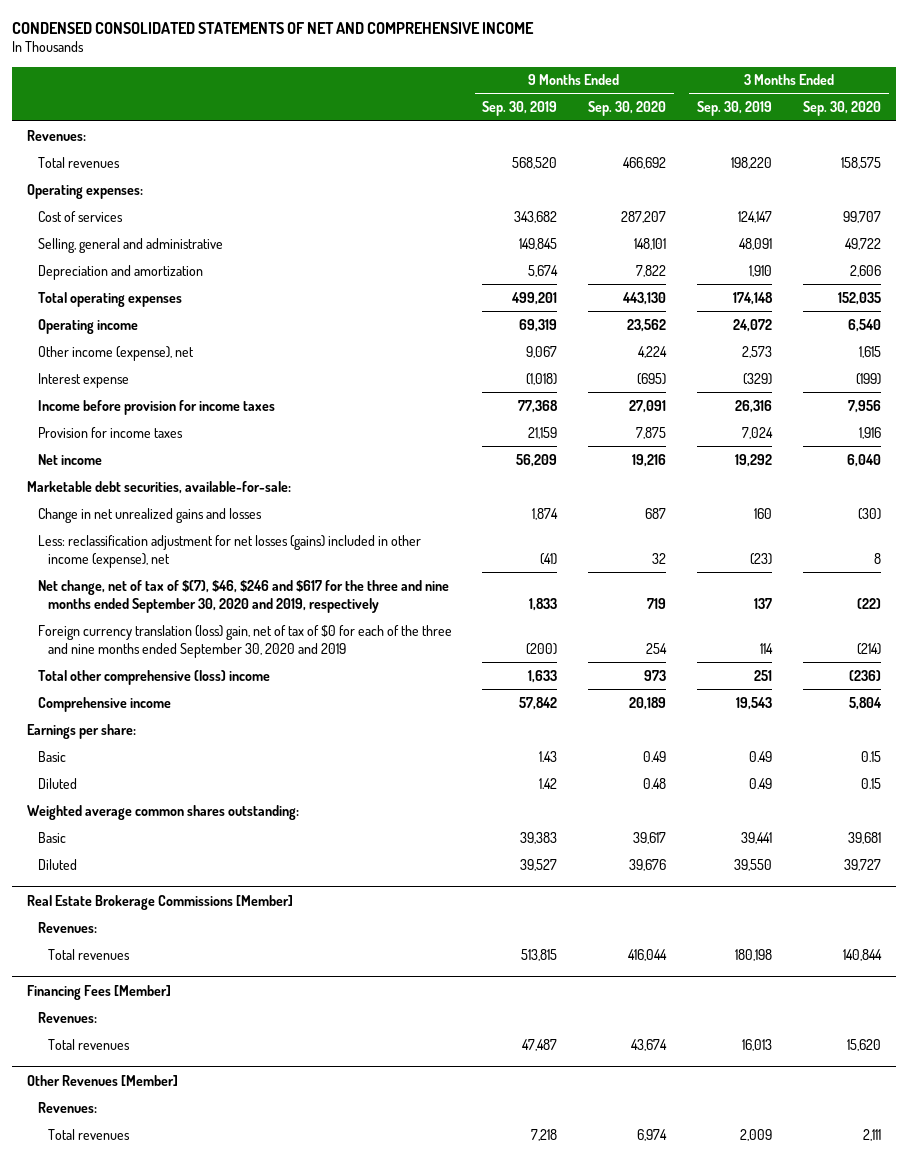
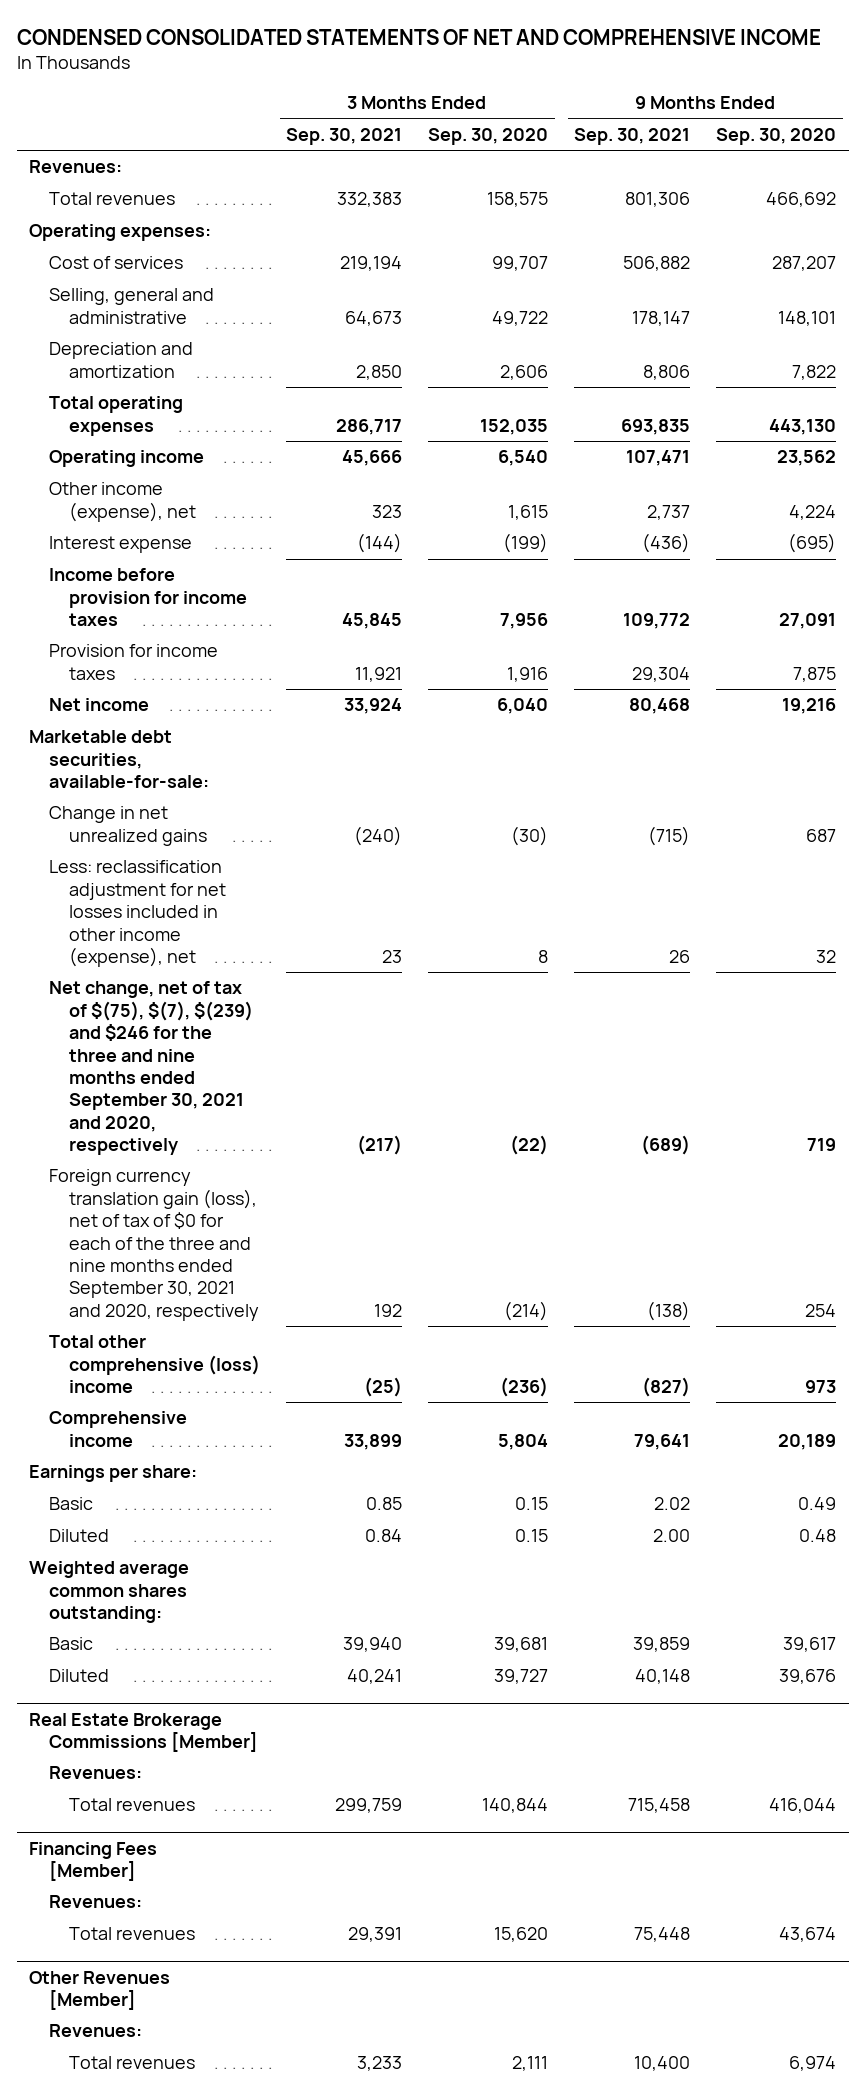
[482,101,558,117] Sep. 30, 2019 -> none
[697,101,773,117] Sep. 30, 2019 -> none
none -> [286,127,403,145] Sep. 30, 2021
none -> [574,127,691,145] Sep. 30, 2021
[37,507,262,523] Change in net unrealized gains and losses -> [49,806,208,846] Change in net unrealized gains
[37,534,421,568] Less: reclassification adjustment for net losses (gains) included in other income (expense), net -> [49,860,227,967] Less: reclassification adjustment for net losses included in other income (expense), net
[37,579,449,613] Net change, net of tax of $(7), $46, $246 and $617 for the three and nine months ended September 30, 2020 and 2019, respectively -> [49,981,254,1156] Net change, net of tax of $(75), $(7), $(239) and $246 for the three and nine months ended September 30, 2021 and 2020, respectively
[37,624,452,658] Foreign currency translation (loss) gain, net of tax of $0 for each of the three and nine months ended September 30, 2020 and 2019 -> [49,1169,260,1321] Foreign currency translation gain (loss), net of tax of $0 for each of the three and nine months ended September 30, 2021 and 2020, respectively

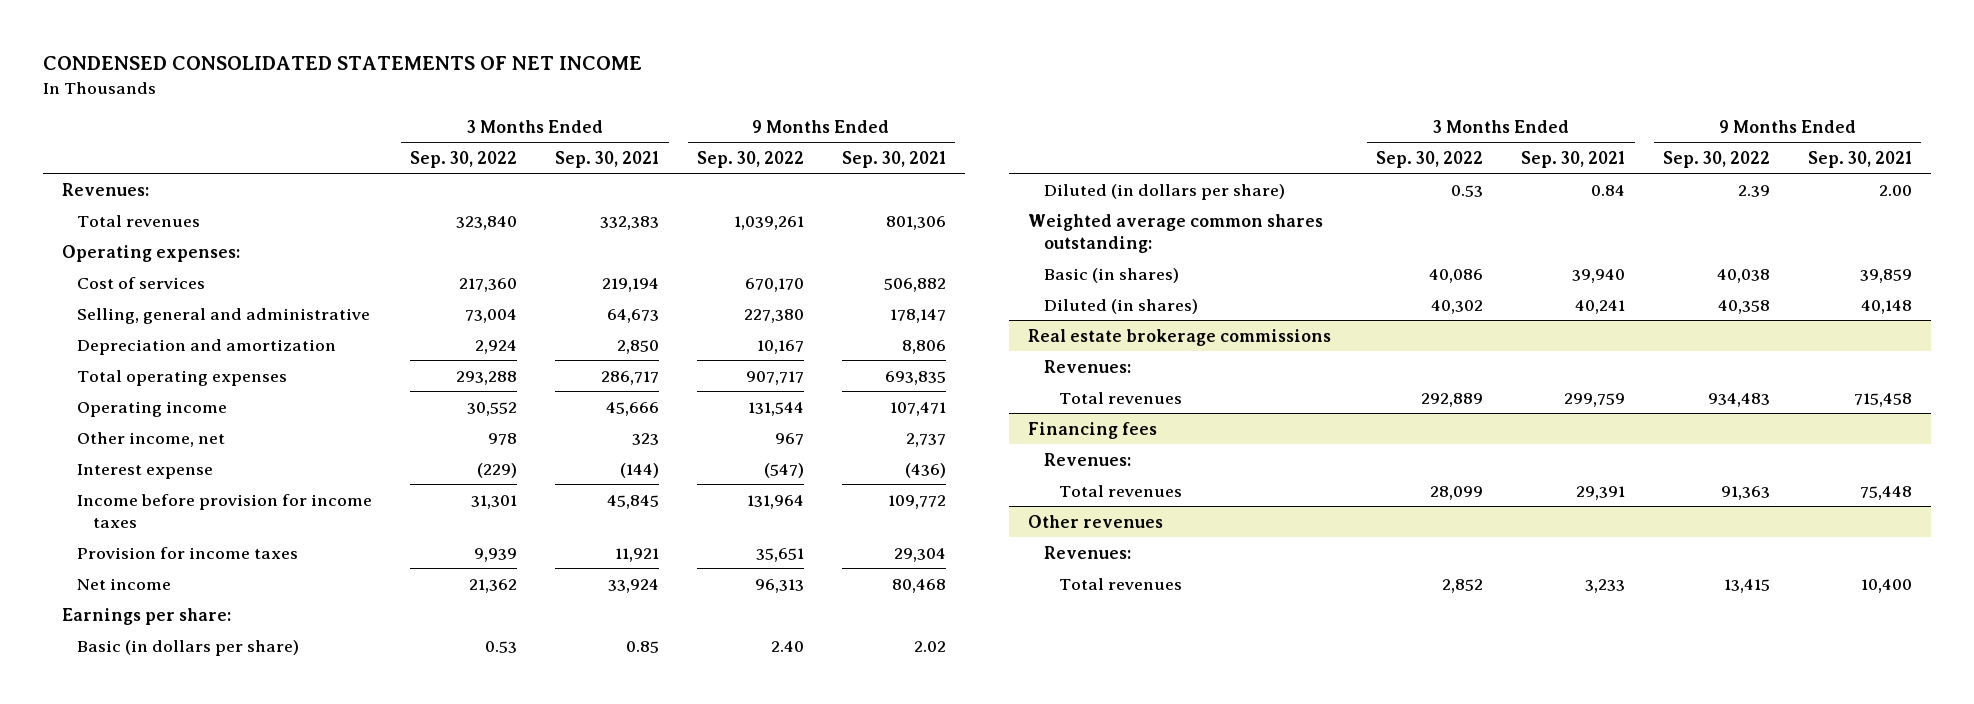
[16,28,821,45] CONDENSED CONSOLIDATED STATEMENTS OF NET AND COMPREHENSIVE INCOME -> [42,56,642,71] CONDENSED CONSOLIDATED STATEMENTS OF NET INCOME
[428,127,549,145] Sep. 30, 2020 -> none
[716,127,837,145] Sep. 30, 2020 -> none
none -> [410,150,518,168] Sep. 30, 2022
none -> [697,150,805,168] Sep. 30, 2022
[49,482,197,522] Other income (expense), net -> [77,431,226,447] Other income, net
[29,730,210,789] Marketable debt securities, available-for-sale: -> none
[49,806,208,846] Change in net unrealized gains -> none
[49,860,227,967] Less: reclassification adjustment for net losses included in other income (expense), net -> none
[49,981,254,1156] Net change, net of tax of $(75), $(7), $(239) and $246 for the three and nine months ended September 30, 2021 and 2020, respectively -> none
[49,1169,260,1321] Foreign currency translation gain (loss), net of tax of $0 for each of the three and nine months ended September 30, 2021 and 2020, respectively -> none
[49,1335,261,1394] Total other comprehensive (loss) income -> none
[49,1411,188,1447] Comprehensive income -> none
[49,1497,94,1511] Basic -> [77,639,300,656] Basic (in dollars per share)
[49,1529,110,1543] Diluted -> [1043,183,1285,200] Diluted (in dollars per share)
[49,1637,94,1651] Basic -> [1043,267,1179,283] Basic (in shares)
[49,1669,110,1683] Diluted -> [1043,298,1198,314] Diluted (in shares)
[29,1712,259,1752] Real Estate Brokerage Commissions [Member] -> [1027,328,1331,346] Real estate brokerage commissions
[29,1841,158,1881] Financing Fees [Member] -> [1027,421,1157,439] Financing fees
[29,1970,171,2010] Other Revenues [Member] -> [1027,514,1163,528] Other revenues

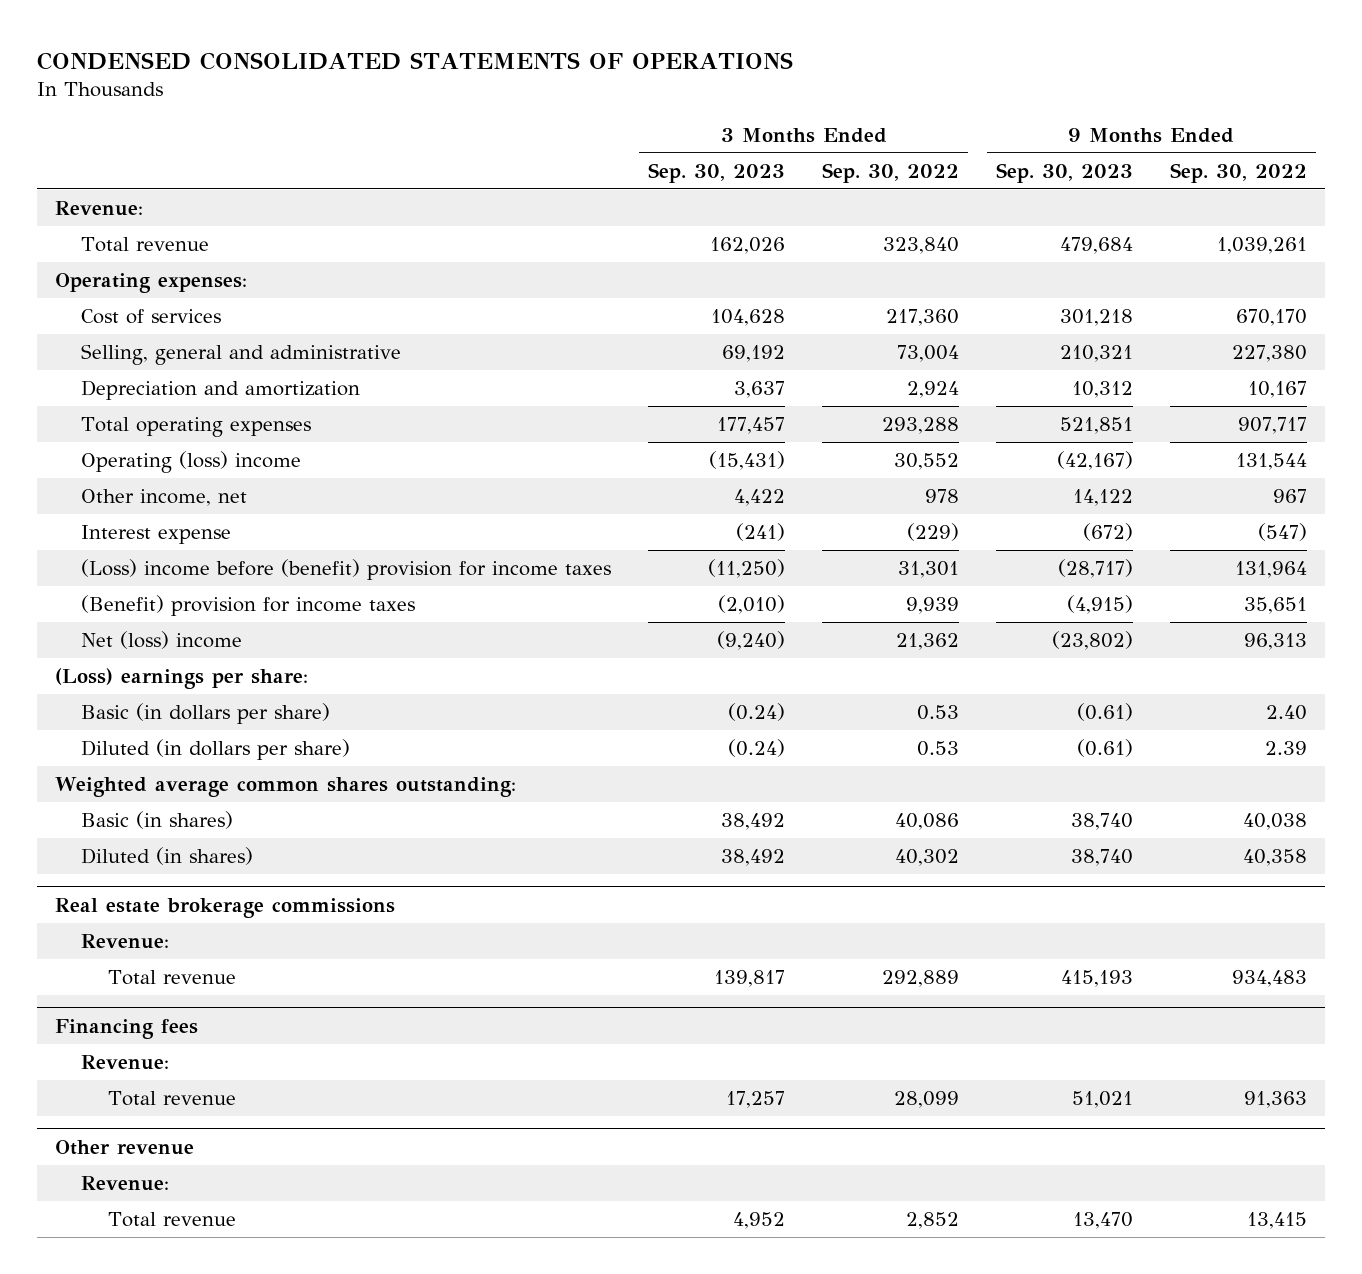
[42,56,642,71] CONDENSED CONSOLIDATED STATEMENTS OF NET INCOME -> [36,51,793,70] CONDENSED CONSOLIDATED STATEMENTS OF OPERATIONS
[555,150,660,168] Sep. 30, 2021 -> none
[841,150,946,168] Sep. 30, 2021 -> none
none -> [648,162,786,183] Sep. 30, 2023
none -> [995,162,1133,183] Sep. 30, 2023
[61,182,149,196] Revenues: -> [55,201,144,217] Revenue:
[77,214,201,227] Total revenues -> [81,237,210,253] Total revenue
[77,400,228,417] Operating income -> [81,451,302,474] Operating (loss) income
[77,493,373,528] Income before provision for income taxes -> [81,559,612,581] (Loss) income before (benefit) provision for income taxes
[77,546,299,559] Provision for income taxes -> [81,595,416,617] (Benefit) provision for income taxes
[77,577,172,590] Net income -> [81,631,243,650] Net (loss) income
[61,607,231,625] Earnings per share: -> [55,668,309,690] (Loss) earnings per share:
[1043,359,1131,373] Revenues: -> [81,934,170,950] Revenue:
[1059,391,1183,404] Total revenues -> [107,970,236,986] Total revenue
[1043,452,1131,466] Revenues: -> [81,1055,170,1071] Revenue:
[1059,484,1183,497] Total revenues -> [107,1091,236,1107] Total revenue
[1027,514,1163,528] Other revenues -> [55,1139,195,1155] Other revenue
[1043,545,1131,559] Revenues: -> [81,1176,170,1192] Revenue:
[1059,577,1183,590] Total revenues -> [107,1212,236,1228] Total revenue

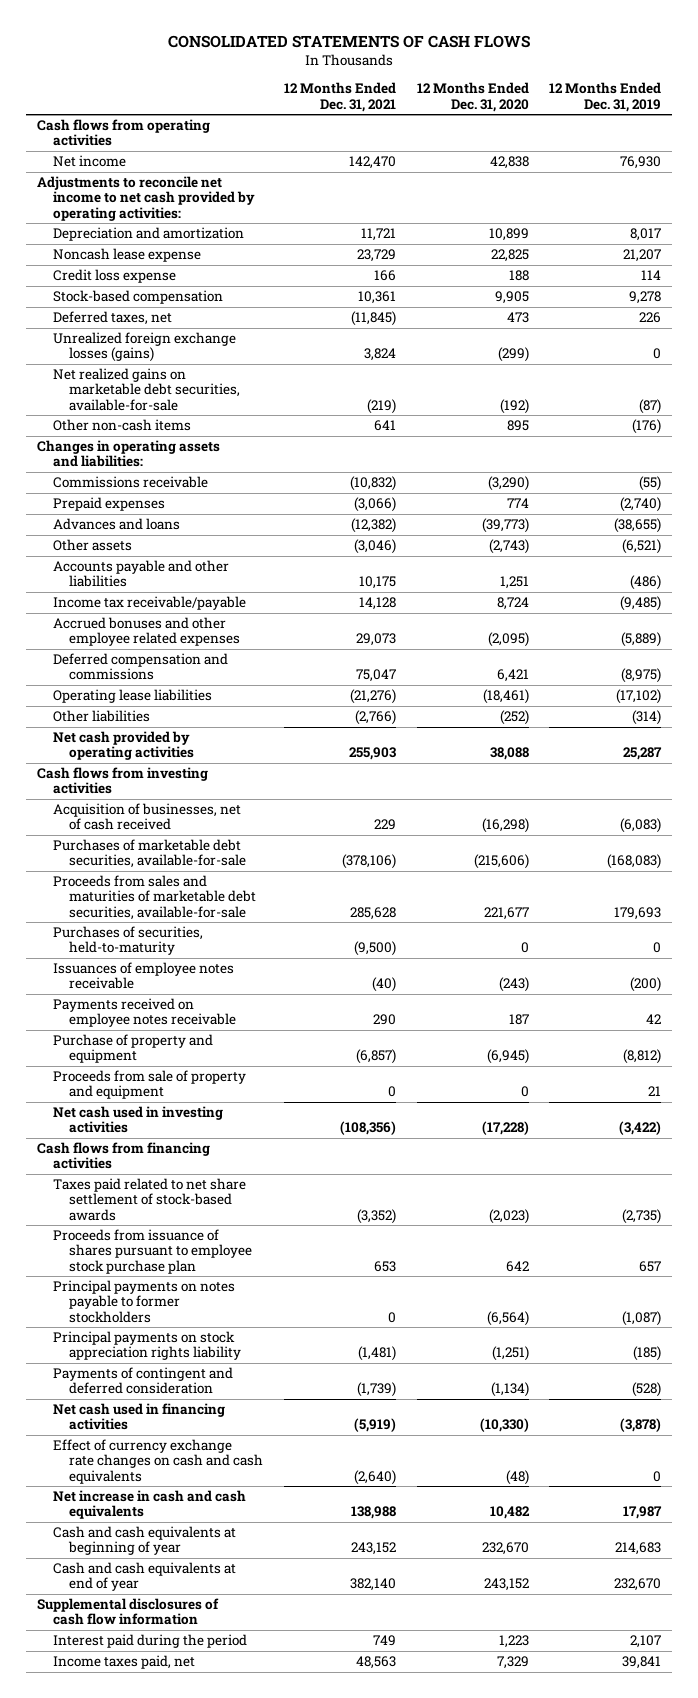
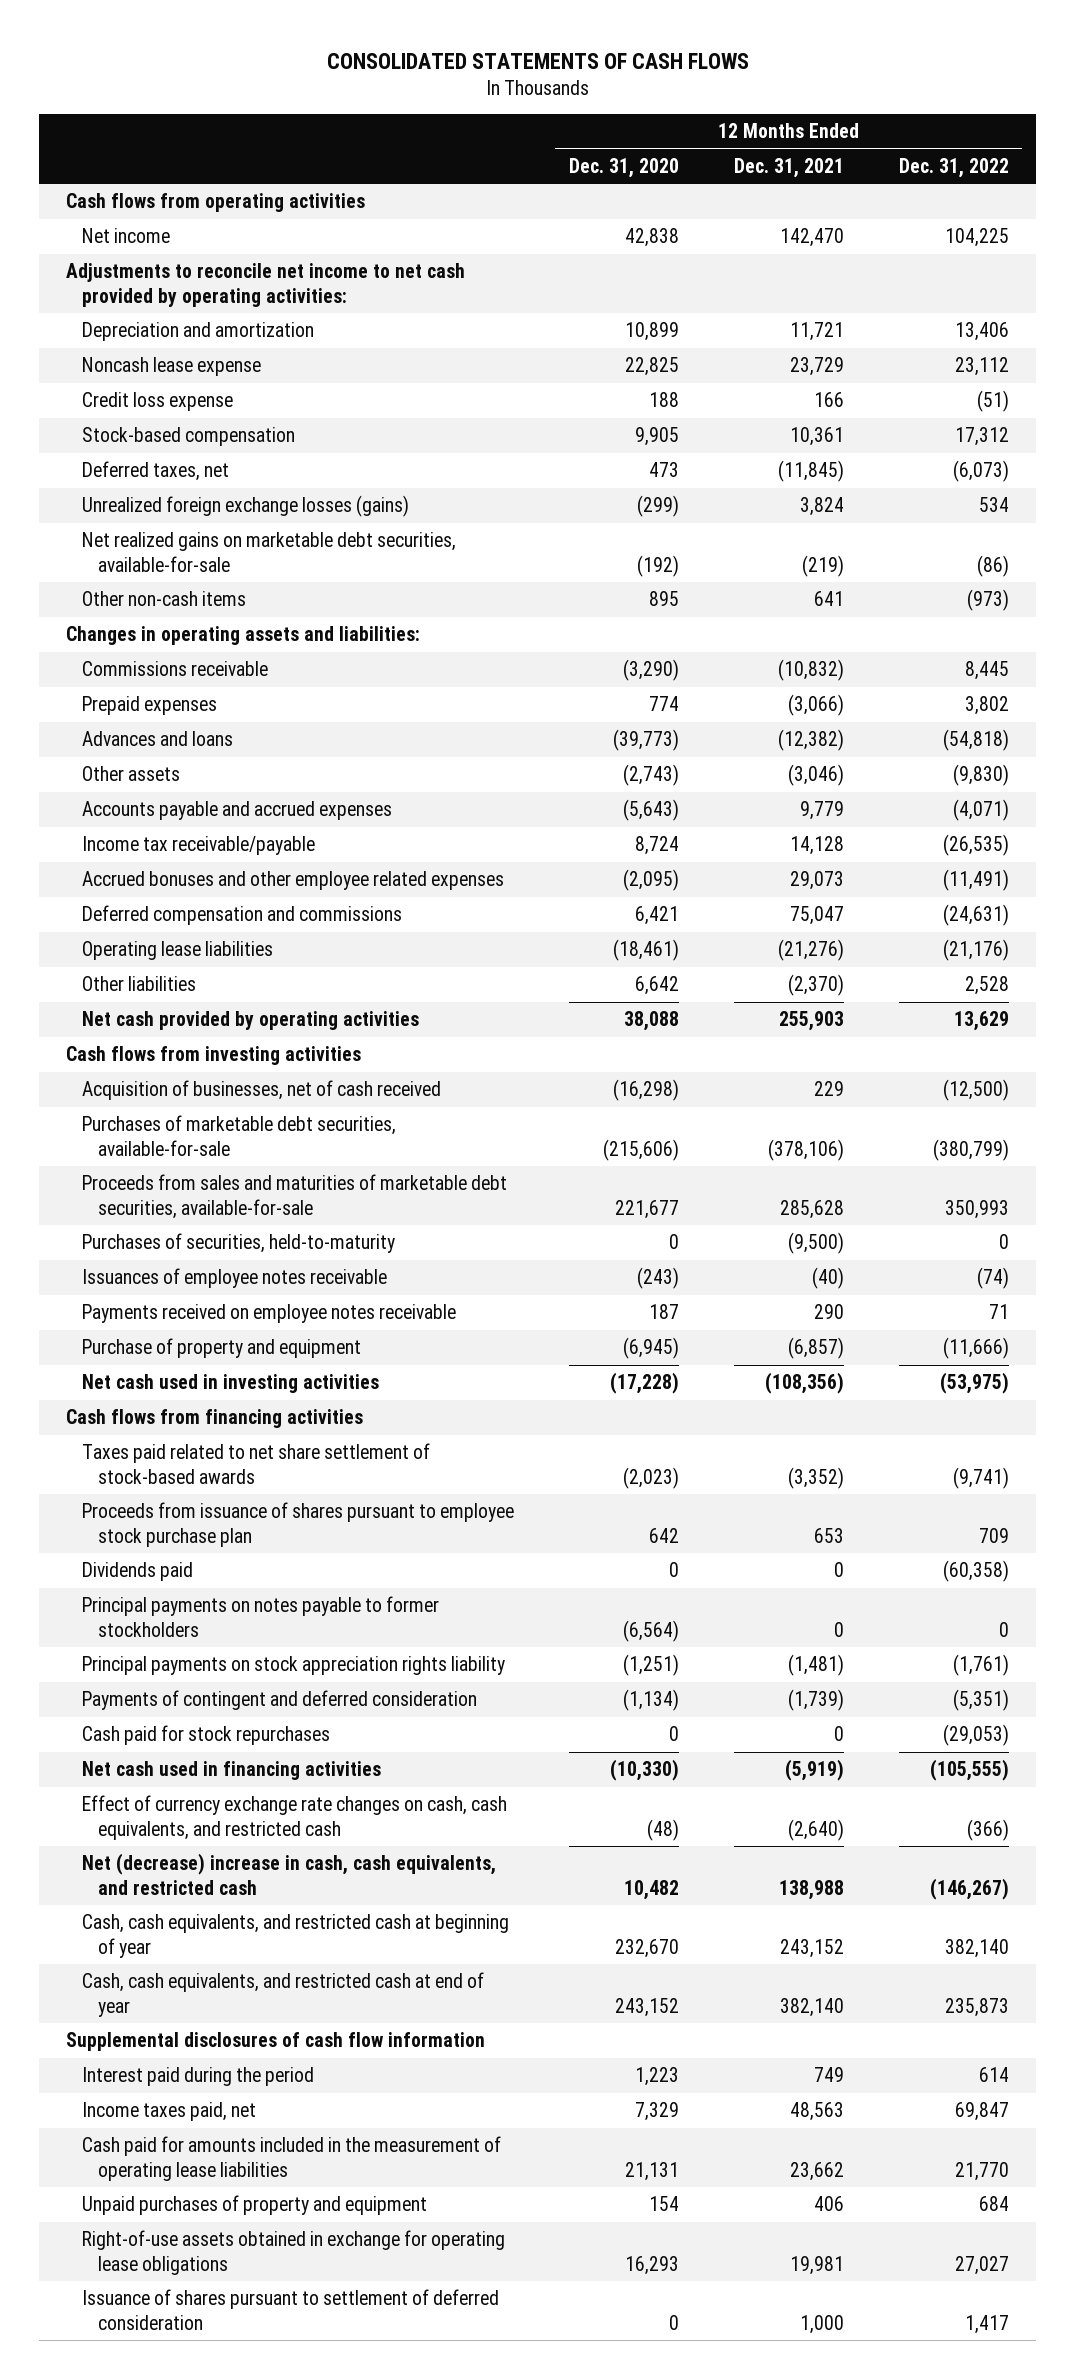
[549,82,662,112] 12 Months Ended Dec. 31, 2019 -> none
none -> [898,157,1009,178] Dec. 31, 2022
[53,560,230,588] Accounts payable and other liabilities -> [81,801,392,821] Accounts payable and accrued expenses
[358,576,396,590] 10,175 -> [799,801,844,821] 9,779
[499,576,529,590] 1,251 -> [622,799,679,822] (5,643)
[354,710,396,726] (2,766) -> [787,974,844,997] (2,370)
[499,710,529,726] (252) -> [634,976,679,996] 6,642
[53,1070,247,1100] Proceeds from sale of property and equipment -> none
none -> [81,1562,193,1582] Dividends paid
none -> [81,1725,330,1746] Cash paid for stock repurchases
[53,1439,264,1484] Effect of currency exchange rate changes on cash and cash equivalents -> [81,1795,507,1840] Effect of currency exchange rate changes on cash, cash equivalents, and restricted cash
[53,1490,247,1520] Net increase in cash and cash equivalents -> [81,1853,496,1895] Net (decrease) increase in cash, cash equivalents, and restricted cash
[53,1526,237,1556] Cash and cash equivalents at beginning of year -> [81,1914,509,1958] Cash, cash equivalents, and restricted cash at beginning of year
[53,1562,237,1592] Cash and cash equivalents at end of year -> [81,1972,484,2017] Cash, cash equivalents, and restricted cash at end of year
none -> [81,2136,501,2181] Cash paid for amounts included in the measurement of operating lease liabilities
none -> [81,2195,427,2216] Unpaid purchases of property and equipment
none -> [81,2230,505,2275] Right-of-use assets obtained in exchange for operating lease obligations
none -> [81,2289,499,2330] Issuance of shares pursuant to settlement of deferred consideration

